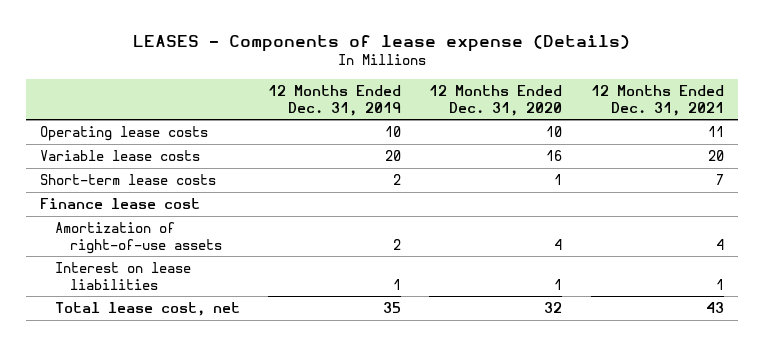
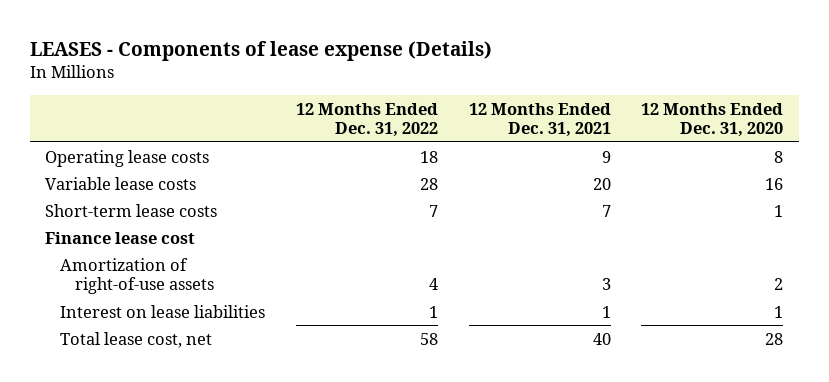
[268,85,402,116] 12 Months Ended Dec. 31, 2019 -> none
none -> [296,102,439,138] 12 Months Ended Dec. 31, 2022
[546,126,563,138] 10 -> [774,150,784,163] 8
[707,126,724,138] 11 -> [601,150,611,163] 9
[554,238,563,250] 4 -> [774,278,784,291] 2
[715,238,724,250] 4 -> [601,278,611,291] 3
[544,302,563,314] 32 -> [765,332,784,345] 28
[705,302,724,314] 43 -> [592,332,611,345] 40

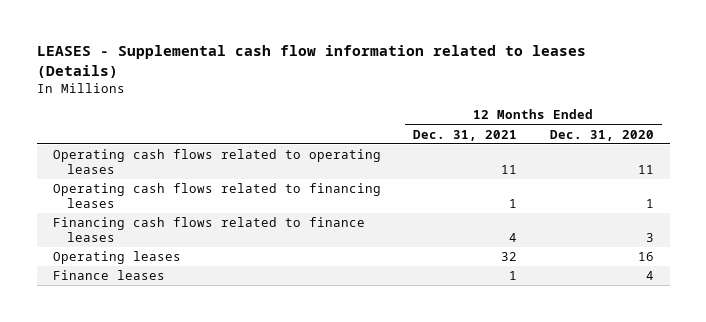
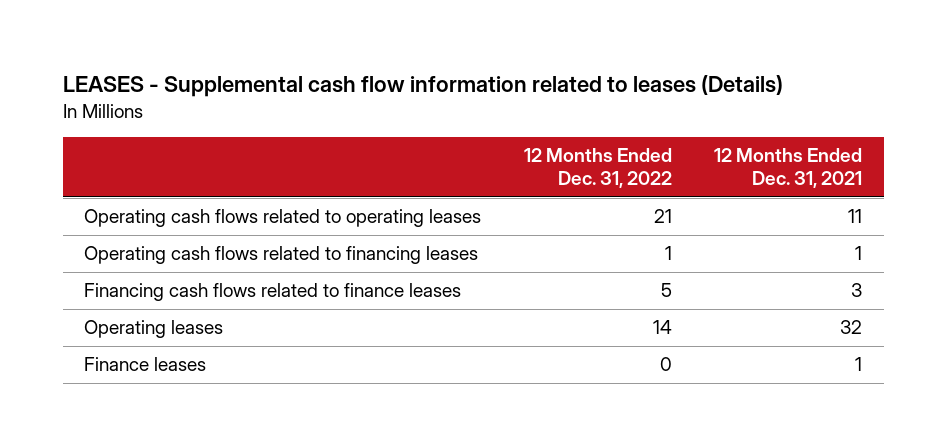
[549,129,654,141] Dec. 31, 2020 -> none
none -> [523,147,672,189] 12 Months Ended Dec. 31, 2022
[509,233,518,243] 4 -> [851,283,863,298] 3

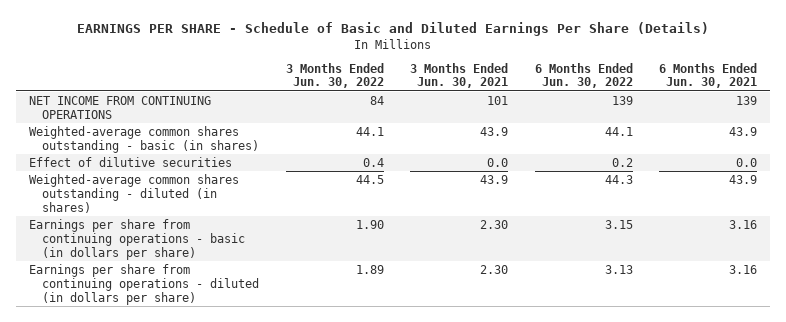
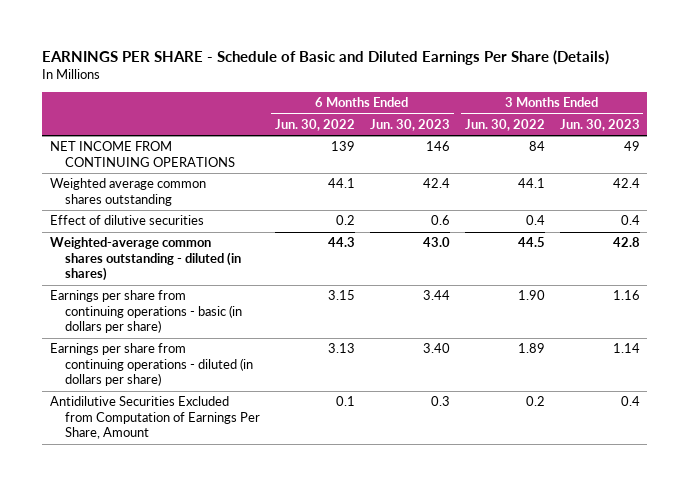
[410,62,509,89] 3 Months Ended Jun. 30, 2021 -> none
[659,62,758,89] 6 Months Ended Jun. 30, 2021 -> none
none -> [369,119,450,132] Jun. 30, 2023
none -> [559,119,640,132] Jun. 30, 2023
[28,125,260,153] Weighted-average common shares outstanding - basic (in shares) -> [49,178,206,206] Weighted average common shares outstanding
none -> [49,396,261,440] Antidilutive Securities Excluded from Computation of Earnings Per Share, Amount

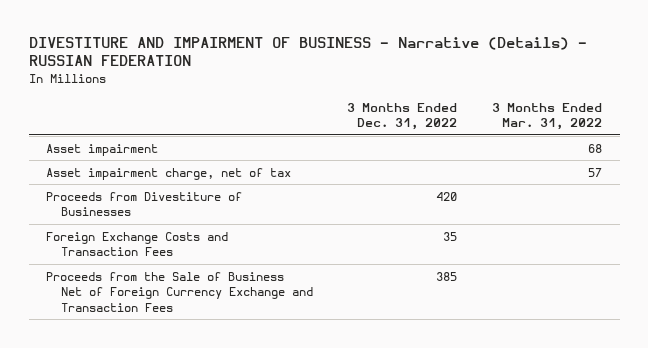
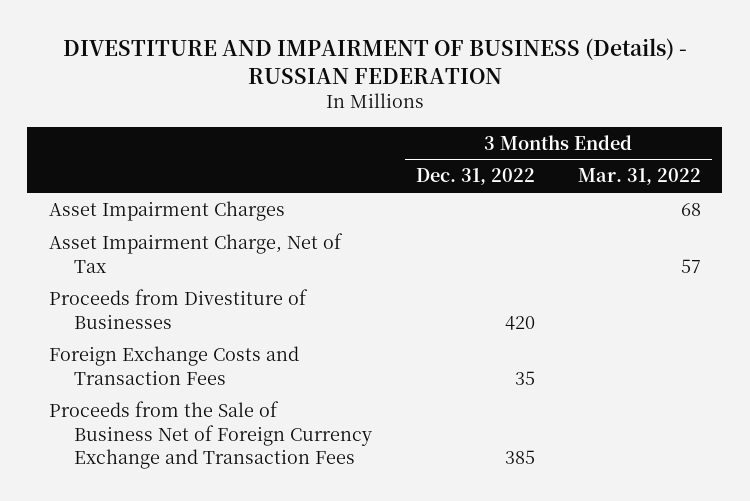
[28,36,587,67] DIVESTITURE AND IMPAIRMENT OF BUSINESS - Narrative (Details) - RUSSIAN FEDERATION -> [62,37,687,84] DIVESTITURE AND IMPAIRMENT OF BUSINESS (Details) - RUSSIAN FEDERATION
[46,143,159,156] Asset impairment -> [48,201,285,222] Asset Impairment Charges
[46,167,292,180] Asset impairment charge, net of tax -> [48,233,343,273] Asset Impairment Charge, Net of Tax

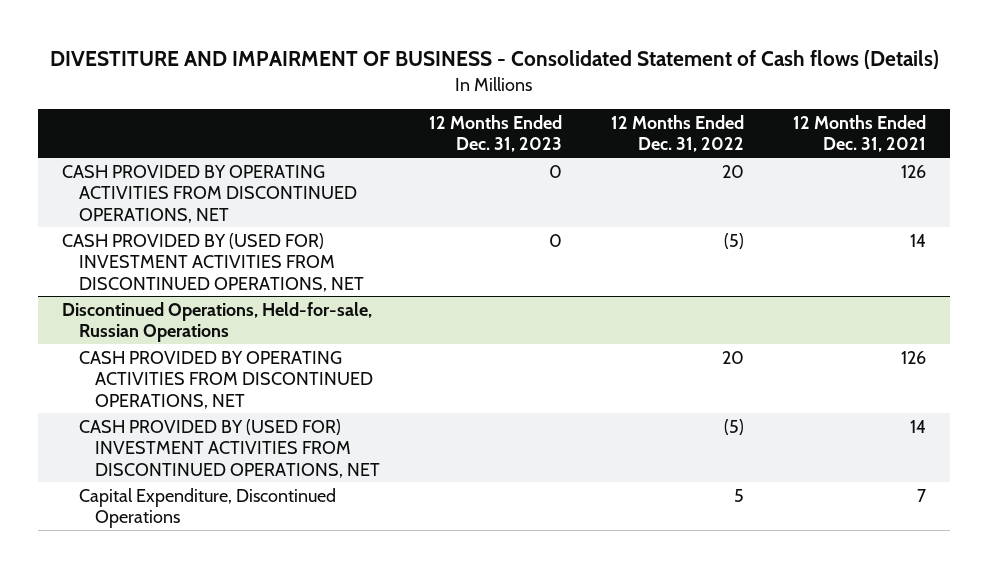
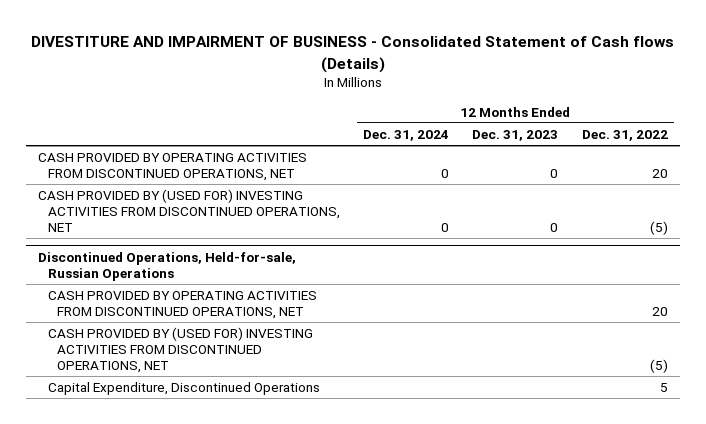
[792,114,926,153] 12 Months Ended Dec. 31, 2021 -> none
none -> [362,129,449,141] Dec. 31, 2024
[62,232,364,292] CASH PROVIDED BY (USED FOR) INVESTMENT ACTIVITIES FROM DISCONTINUED OPERATIONS, NET -> [37,188,340,232] CASH PROVIDED BY (USED FOR) INVESTING ACTIVITIES FROM DISCONTINUED OPERATIONS, NET
[78,418,381,478] CASH PROVIDED BY (USED FOR) INVESTMENT ACTIVITIES FROM DISCONTINUED OPERATIONS, NET -> [47,326,313,373] CASH PROVIDED BY (USED FOR) INVESTING ACTIVITIES FROM DISCONTINUED OPERATIONS, NET

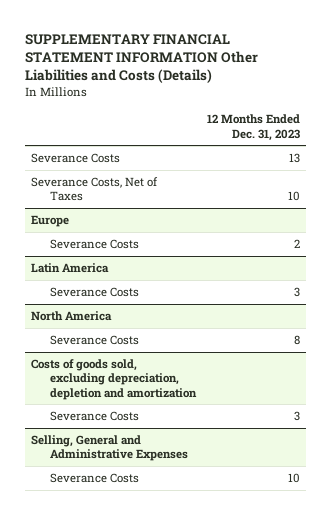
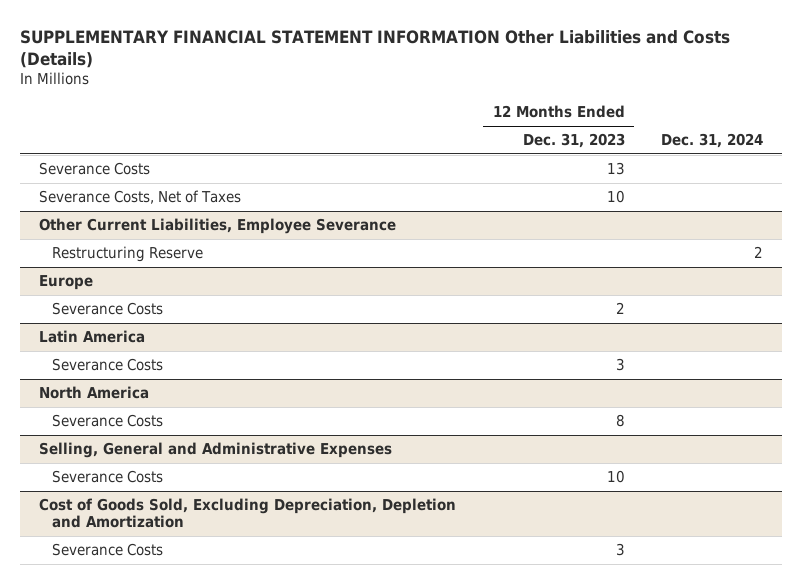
none -> [661,133,764,149] Dec. 31, 2024
none -> [38,218,396,235] Other Current Liabilities, Employee Severance
none -> [51,246,203,263] Restructuring Reserve
[31,359,197,400] Costs of goods sold, excluding depreciation, depletion and amortization -> none
[49,411,139,422] Severance Costs -> none
none -> [38,498,456,529] Cost of Goods Sold, Excluding Depreciation, Depletion and Amortization
none -> [51,543,163,557] Severance Costs

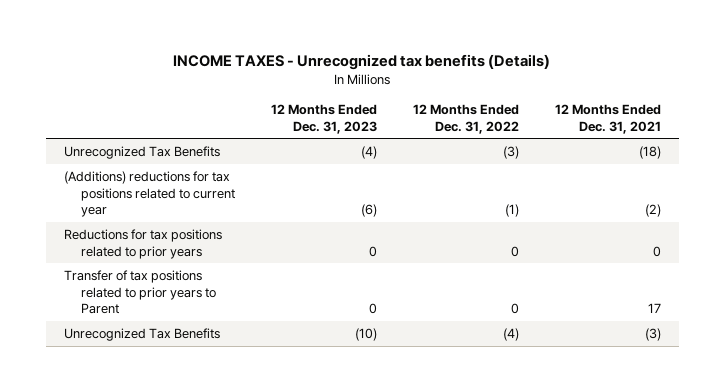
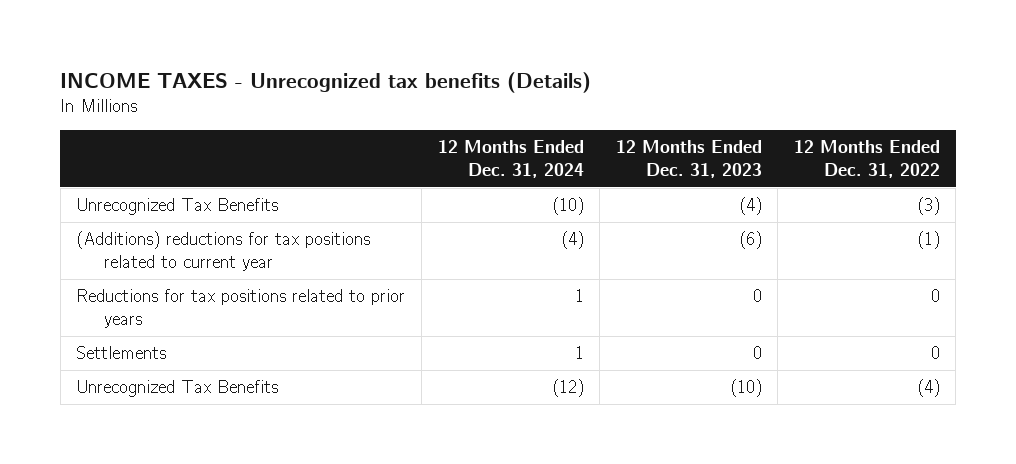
[554,103,661,134] 12 Months Ended Dec. 31, 2021 -> none
none -> [437,140,584,178] 12 Months Ended Dec. 31, 2024
[63,269,216,315] Transfer of tax positions related to prior years to Parent -> [76,346,167,360] Settlements

